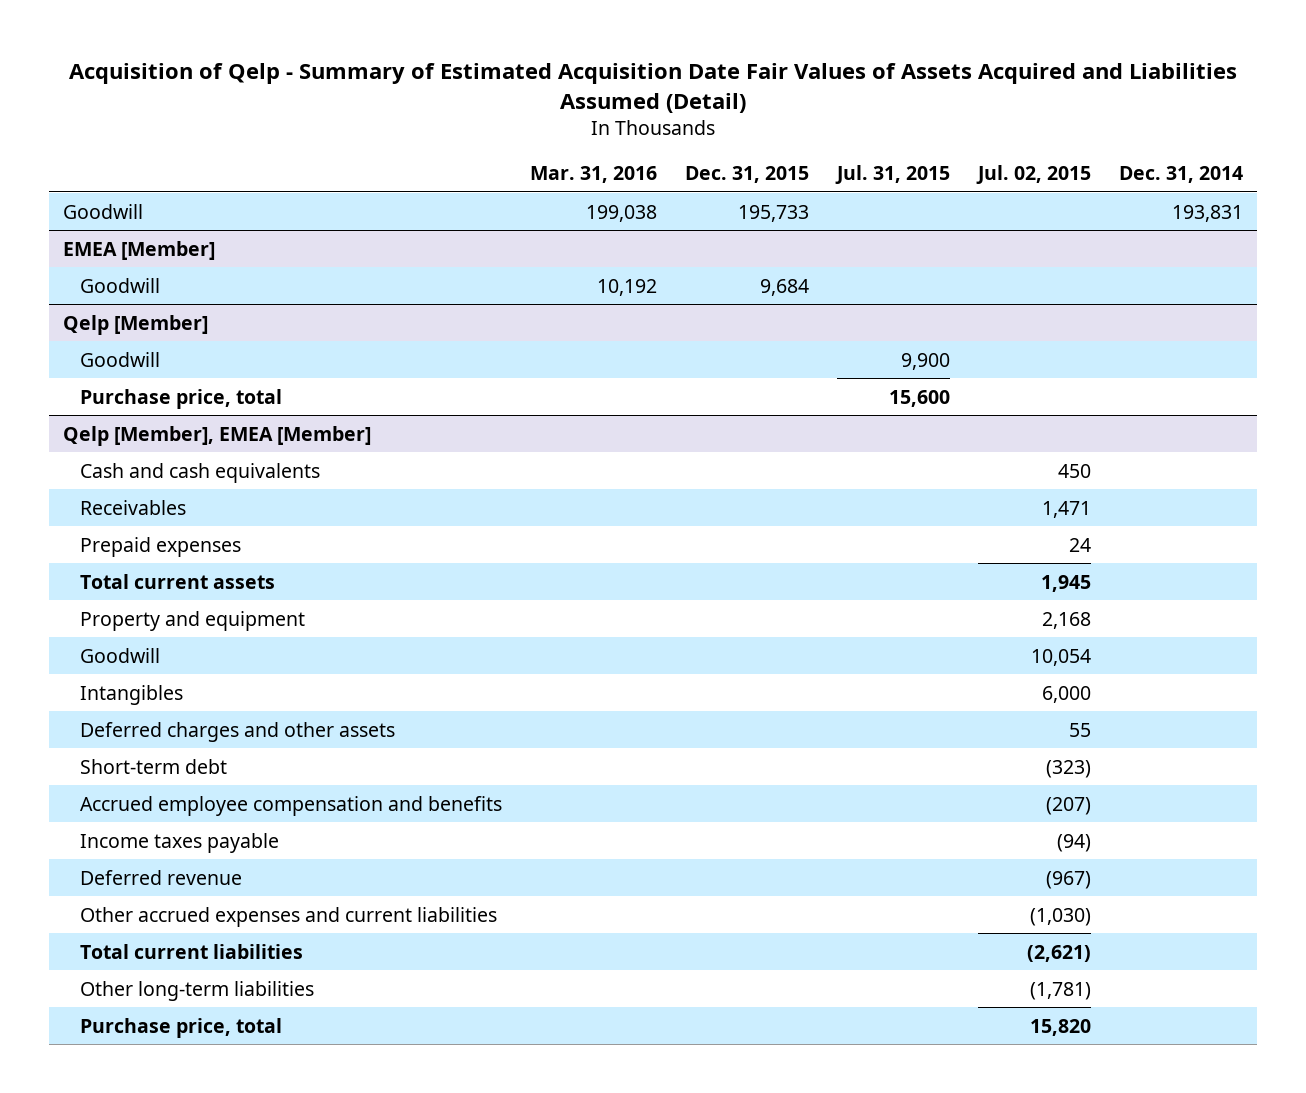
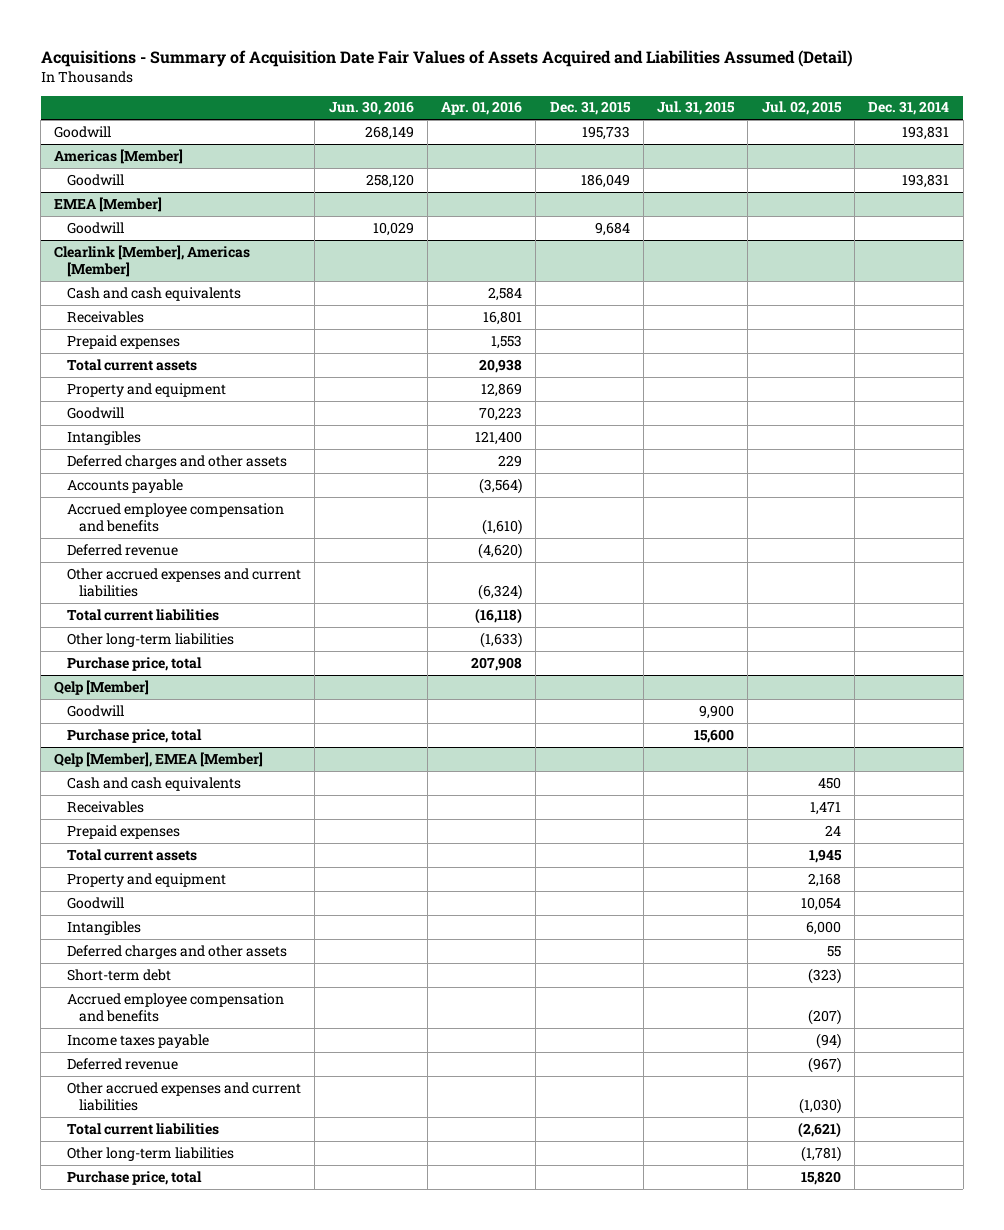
[68,63,1237,114] Acquisition of Qelp - Summary of Estimated Acquisition Date Fair Values of Assets Acquired and Liabilities Assumed (Detail) -> [40,49,853,67] Acquisitions - Summary of Acquisition Date Fair Values of Assets Acquired and Liabilities Assumed (Detail)
[530,166,658,184] Mar. 31, 2016 -> none
none -> [328,101,414,116] Jun. 30, 2016
none -> [441,101,523,116] Apr. 01, 2016
none -> [54,148,184,164] Americas [Member]
none -> [66,173,124,186] Goodwill
none -> [54,244,251,278] Clearlink [Member], Americas [Member]
none -> [66,286,241,301] Cash and cash equivalents
none -> [66,310,144,323] Receivables
none -> [66,334,180,349] Prepaid expenses
none -> [66,358,197,371] Total current assets
none -> [66,382,226,397] Property and equipment
none -> [66,406,124,419] Goodwill
none -> [66,430,141,445] Intangibles
none -> [66,454,287,469] Deferred charges and other assets
none -> [66,478,183,493] Accounts payable
none -> [66,502,284,533] Accrued employee compensation and benefits
none -> [66,543,178,556] Deferred revenue
none -> [66,567,301,598] Other accrued expenses and current liabilities
none -> [66,608,219,621] Total current liabilities
none -> [66,632,234,647] Other long-term liabilities
none -> [66,656,202,671] Purchase price, total

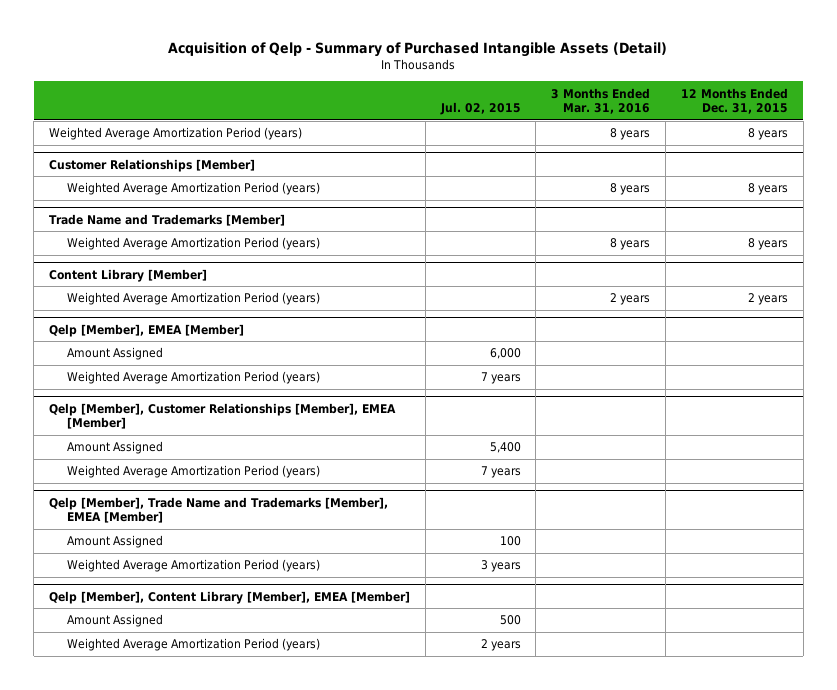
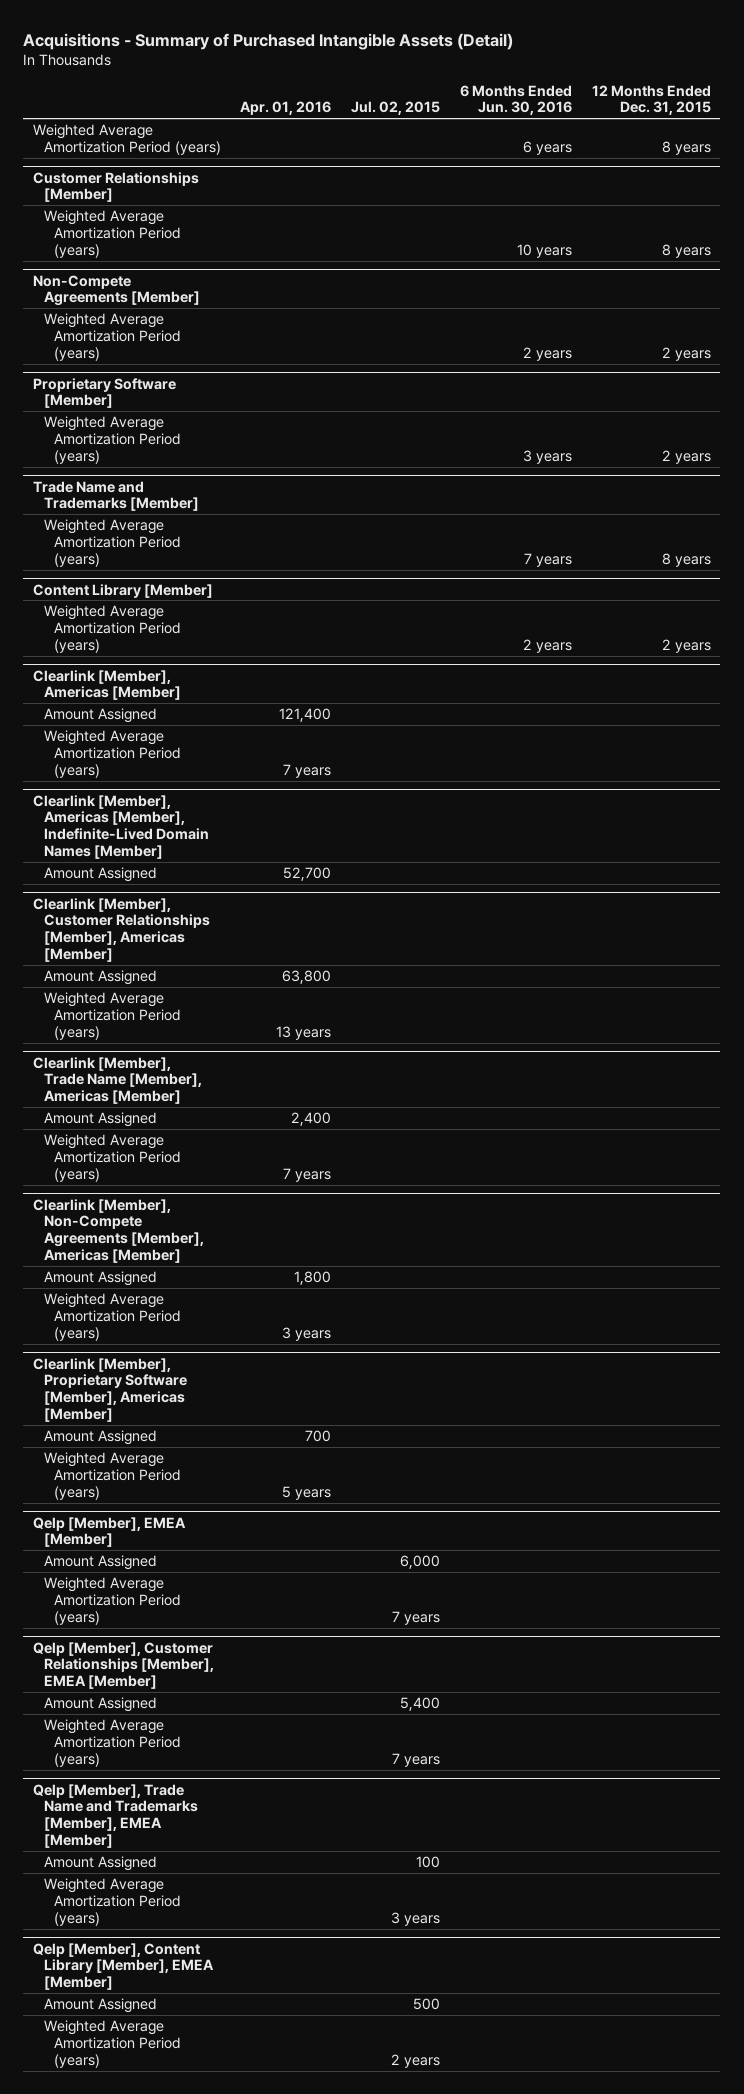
[168,41,668,57] Acquisition of Qelp - Summary of Purchased Intangible Assets (Detail) -> [23,32,514,50] Acquisitions - Summary of Purchased Intangible Assets (Detail)
[551,87,651,115] 3 Months Ended Mar. 31, 2016 -> none
none -> [240,101,332,116] Apr. 01, 2016
none -> [459,84,572,116] 6 Months Ended Jun. 30, 2016
none -> [33,274,200,307] Non-Compete Agreements [Member]
none -> [43,313,181,361] Weighted Average Amortization Period (years)
none -> [33,377,177,409] Proprietary Software [Member]
none -> [43,416,181,464] Weighted Average Amortization Period (years)
none -> [33,669,181,701] Clearlink [Member], Americas [Member]
none -> [43,708,157,724] Amount Assigned
none -> [43,730,181,778] Weighted Average Amortization Period (years)
none -> [33,794,209,859] Clearlink [Member], Americas [Member], Indefinite-Lived Domain Names [Member]
none -> [43,867,157,883] Amount Assigned
none -> [33,897,210,962] Clearlink [Member], Customer Relationships [Member], Americas [Member]
none -> [43,970,157,986] Amount Assigned
none -> [43,992,181,1040] Weighted Average Amortization Period (years)
none -> [33,1056,202,1105] Clearlink [Member], Trade Name [Member], Americas [Member]
none -> [43,1112,157,1128] Amount Assigned
none -> [43,1134,181,1182] Weighted Average Amortization Period (years)
none -> [33,1198,204,1263] Clearlink [Member], Non-Compete Agreements [Member], Americas [Member]
none -> [43,1271,157,1287] Amount Assigned
none -> [43,1293,181,1341] Weighted Average Amortization Period (years)
none -> [33,1357,187,1422] Clearlink [Member], Proprietary Software [Member], Americas [Member]
none -> [43,1430,157,1446] Amount Assigned
none -> [43,1452,181,1500] Weighted Average Amortization Period (years)

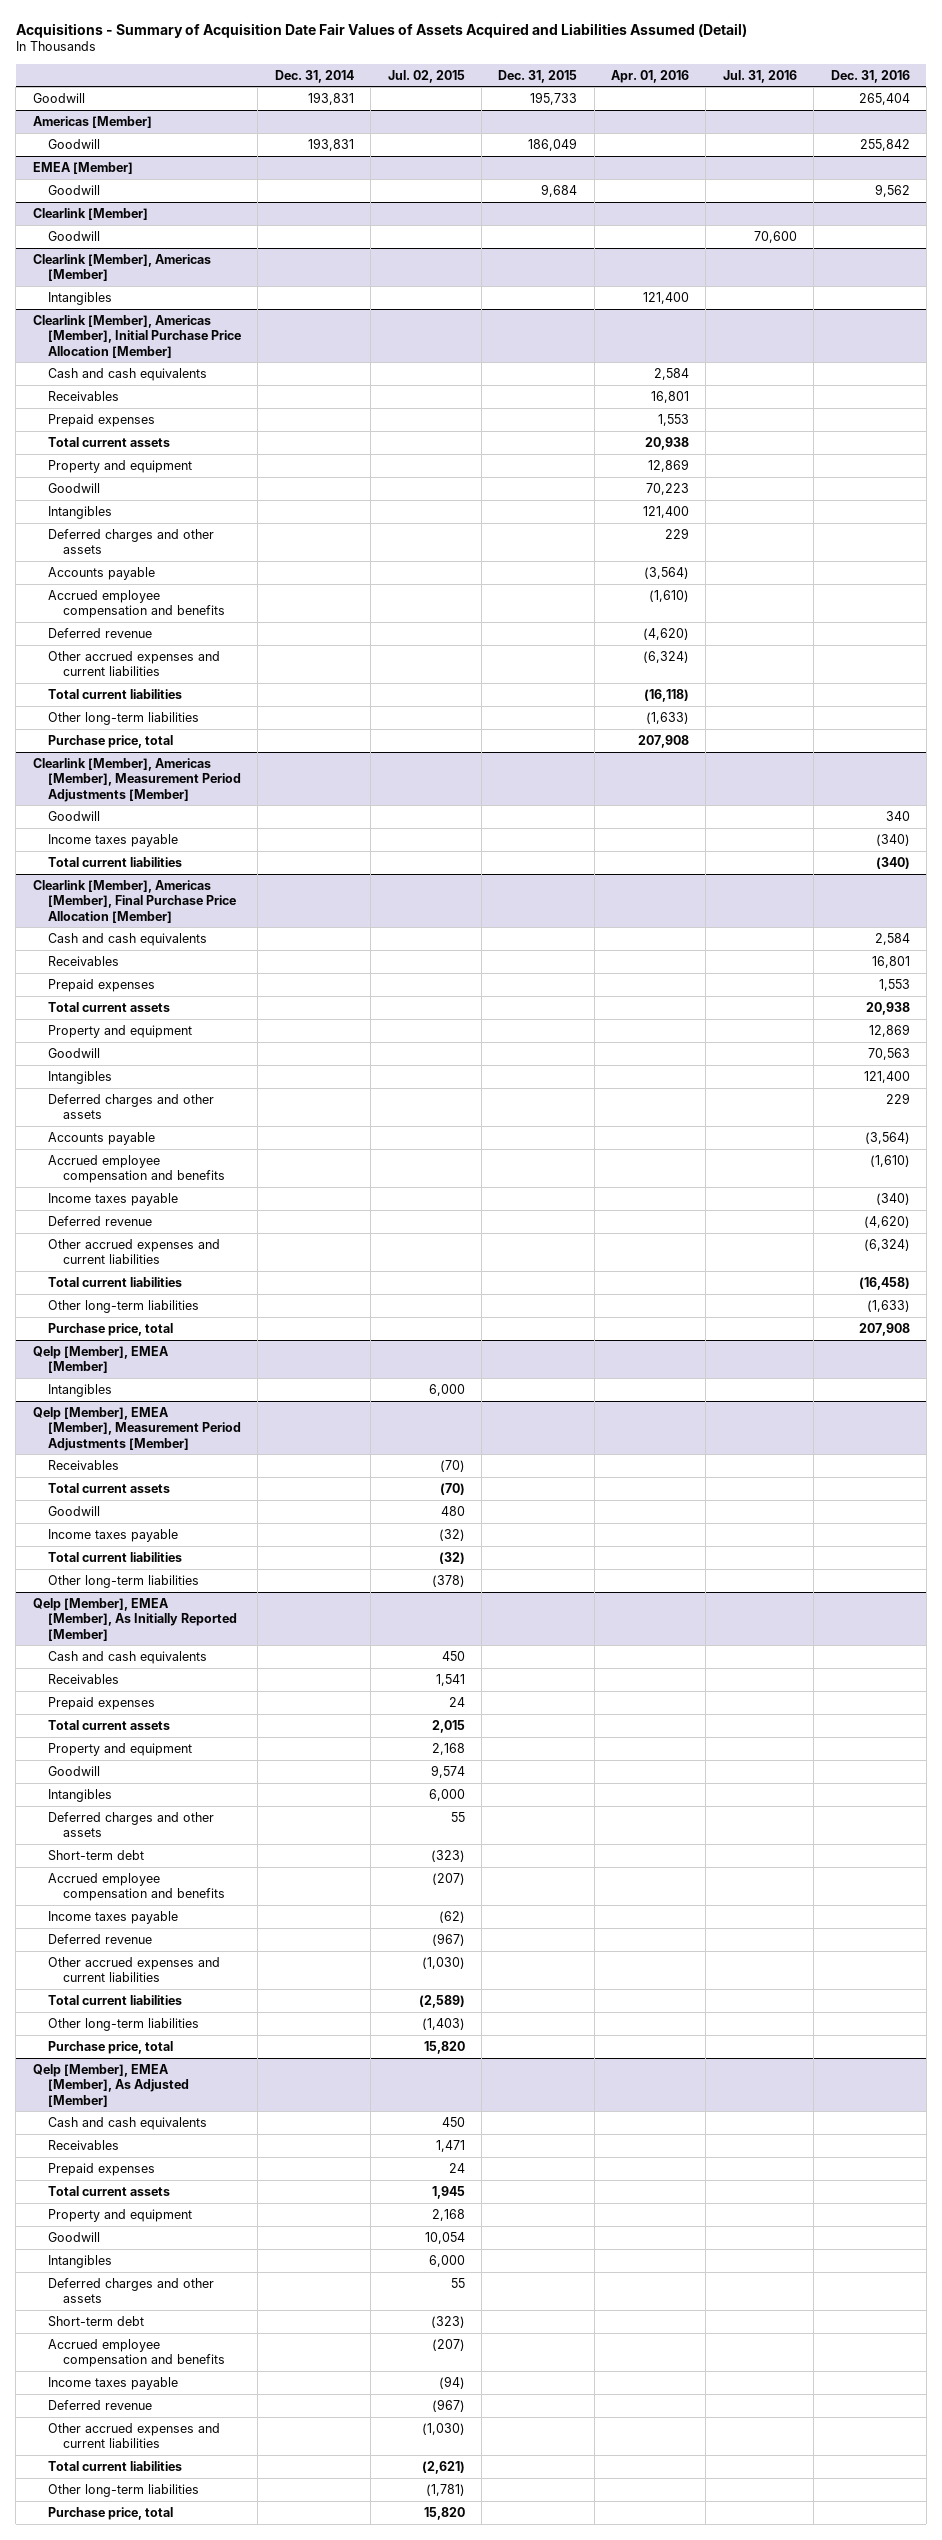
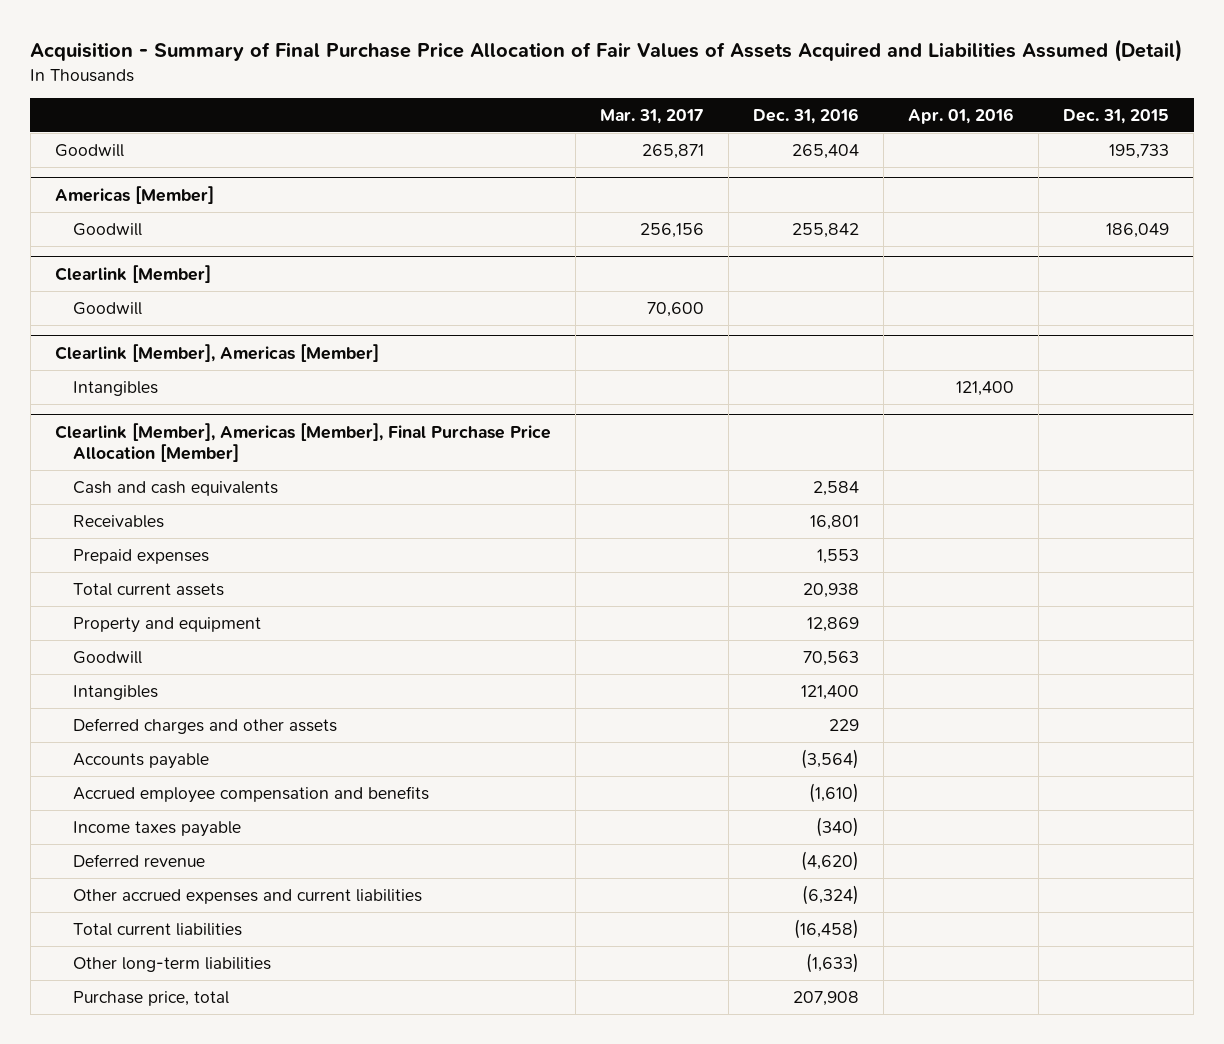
[15,22,747,38] Acquisitions - Summary of Acquisition Date Fair Values of Assets Acquired and Liabilities Assumed (Detail) -> [30,39,1183,63] Acquisition - Summary of Final Purchase Price Allocation of Fair Values of Assets Acquired and Liabilities Assumed (Detail)
[274,69,354,83] Dec. 31, 2014 -> none
[387,69,465,83] Jul. 02, 2015 -> none
[722,69,797,83] Jul. 31, 2016 -> none
none -> [599,108,704,124] Mar. 31, 2017
[32,161,133,174] EMEA [Member] -> none
[48,184,101,195] Goodwill -> none
[32,314,242,358] Clearlink [Member], Americas [Member], Initial Purchase Price Allocation [Member] -> none
[48,367,208,381] Cash and cash equivalents -> none
[48,390,120,401] Receivables -> none
[48,413,156,427] Prepaid expenses -> none
[48,436,171,447] Total current assets -> none
[48,459,193,473] Property and equipment -> none
[48,482,101,493] Goodwill -> none
[48,505,113,519] Intangibles -> none
[48,528,215,555] Deferred charges and other assets -> none
[48,566,156,580] Accounts payable -> none
[48,589,226,619] Accrued employee compensation and benefits -> none
[48,627,153,638] Deferred revenue -> none
[48,650,221,677] Other accrued expenses and current liabilities -> none
[48,688,183,699] Total current liabilities -> none
[48,711,200,725] Other long-term liabilities -> none
[48,734,174,748] Purchase price, total -> none
[32,757,242,802] Clearlink [Member], Americas [Member], Measurement Period Adjustments [Member] -> none
[48,810,101,821] Goodwill -> none
[48,833,179,847] Income taxes payable -> none
[48,856,183,867] Total current liabilities -> none
[32,1345,169,1374] Qelp [Member], EMEA [Member] -> none
[48,1383,113,1397] Intangibles -> none
[32,1406,242,1451] Qelp [Member], EMEA [Member], Measurement Period Adjustments [Member] -> none
[48,1459,120,1470] Receivables -> none
[48,1482,171,1493] Total current assets -> none
[48,1505,101,1516] Goodwill -> none
[48,1528,179,1542] Income taxes payable -> none
[48,1551,183,1562] Total current liabilities -> none
[48,1574,200,1588] Other long-term liabilities -> none
[32,1597,238,1641] Qelp [Member], EMEA [Member], As Initially Reported [Member] -> none
[48,1650,208,1664] Cash and cash equivalents -> none
[48,1673,120,1684] Receivables -> none
[48,1696,156,1710] Prepaid expenses -> none
[48,1719,171,1730] Total current assets -> none
[48,1742,193,1756] Property and equipment -> none
[48,1765,101,1776] Goodwill -> none
[48,1788,113,1802] Intangibles -> none
[48,1811,215,1838] Deferred charges and other assets -> none
[48,1849,145,1861] Short-term debt -> none
[48,1872,226,1902] Accrued employee compensation and benefits -> none
[48,1910,179,1924] Income taxes payable -> none
[48,1933,153,1944] Deferred revenue -> none
[48,1956,221,1983] Other accrued expenses and current liabilities -> none
[48,1994,183,2005] Total current liabilities -> none
[48,2017,200,2031] Other long-term liabilities -> none
[48,2040,174,2054] Purchase price, total -> none
[32,2063,190,2107] Qelp [Member], EMEA [Member], As Adjusted [Member] -> none
[48,2116,208,2130] Cash and cash equivalents -> none
[48,2139,120,2150] Receivables -> none
[48,2162,156,2176] Prepaid expenses -> none
[48,2185,171,2196] Total current assets -> none
[48,2208,193,2222] Property and equipment -> none
[48,2231,101,2242] Goodwill -> none
[48,2254,113,2268] Intangibles -> none
[48,2277,215,2304] Deferred charges and other assets -> none
[48,2315,145,2327] Short-term debt -> none
[48,2338,226,2368] Accrued employee compensation and benefits -> none
[48,2376,179,2390] Income taxes payable -> none
[48,2399,153,2410] Deferred revenue -> none
[48,2422,221,2449] Other accrued expenses and current liabilities -> none
[48,2460,183,2471] Total current liabilities -> none
[48,2483,200,2497] Other long-term liabilities -> none
[48,2506,174,2520] Purchase price, total -> none

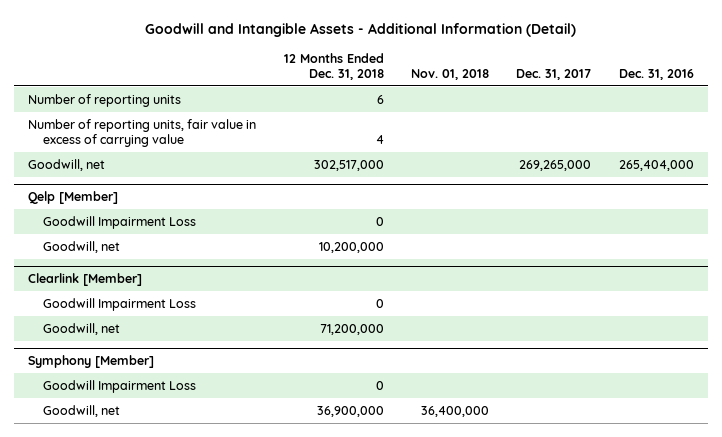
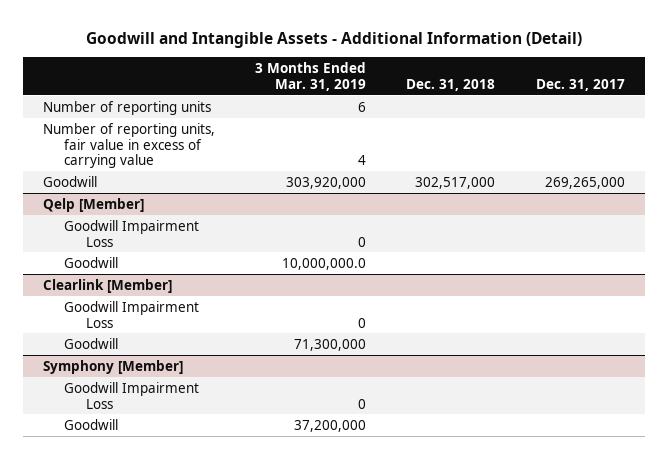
[283,52,384,80] 12 Months Ended Dec. 31, 2018 -> none
[410,68,489,80] Nov. 01, 2018 -> none
[618,68,694,80] Dec. 31, 2016 -> none
none -> [255,62,367,91] 3 Months Ended Mar. 31, 2019
none -> [406,78,496,91] Dec. 31, 2018
[28,158,106,171] Goodwill, net -> [42,175,97,187] Goodwill
[43,240,121,253] Goodwill, net -> [64,256,119,268] Goodwill
[43,322,121,335] Goodwill, net -> [64,337,119,349] Goodwill
[43,404,121,417] Goodwill, net -> [64,418,119,430] Goodwill

